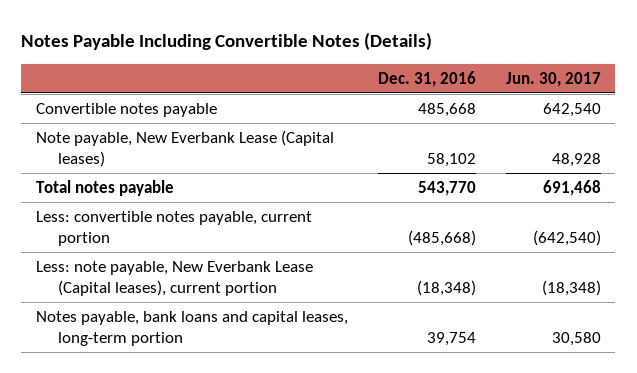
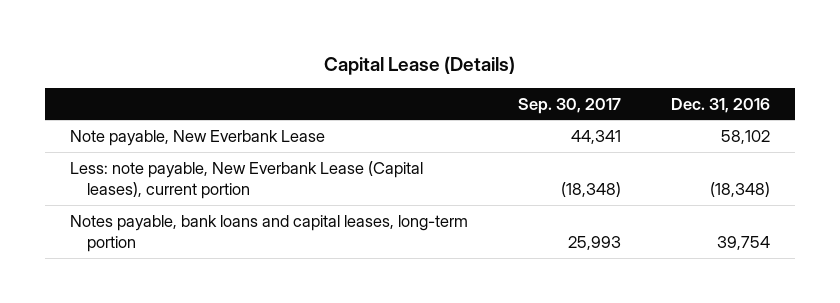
[21,32,433,51] Notes Payable Including Convertible Notes (Details) -> [324,55,516,75] Capital Lease (Details)
[505,71,601,87] Jun. 30, 2017 -> none
none -> [518,97,622,114] Sep. 30, 2017
[36,102,218,117] Convertible notes payable -> none
[36,179,175,196] Total notes payable -> none
[36,210,313,247] Less: convertible notes payable, current portion -> none
[36,129,335,168] Note payable, New Everbank Lease (Capital leases) -> [70,129,326,146] Note payable, New Everbank Lease

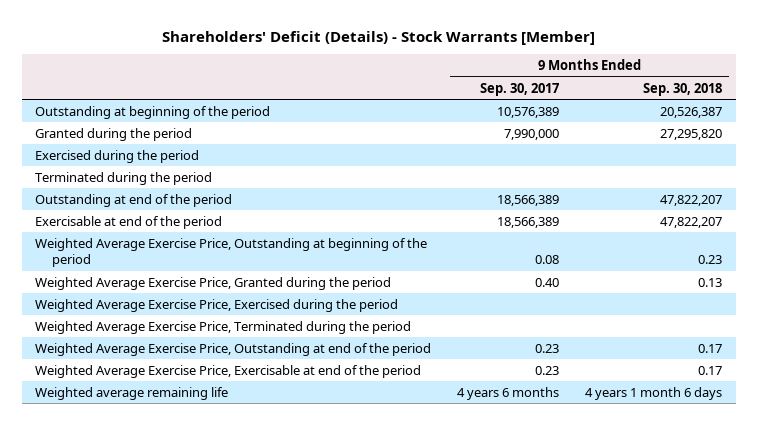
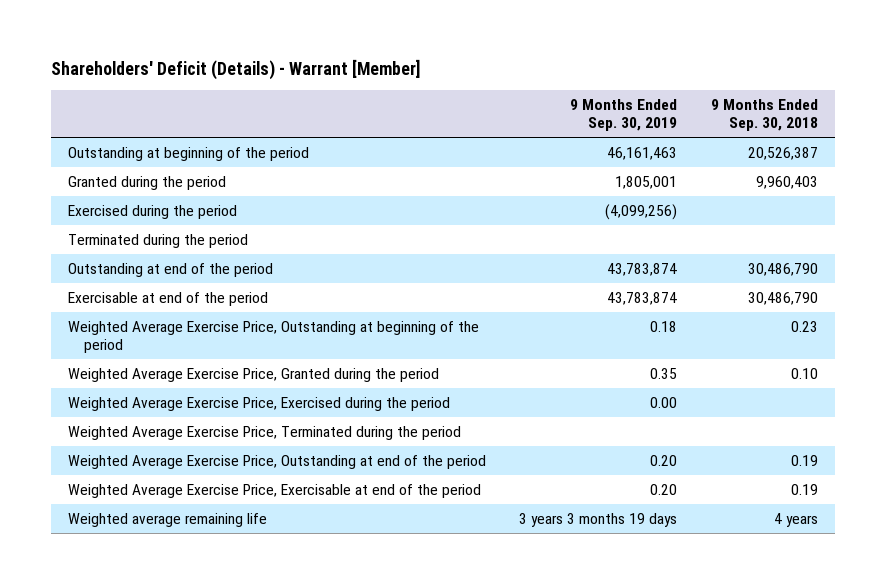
[161,30,595,45] Shareholders' Deficit (Details) - Stock Warrants [Member] -> [50,58,420,80] Shareholders' Deficit (Details) - Warrant [Member]
[480,82,560,96] Sep. 30, 2017 -> none
none -> [570,99,678,132] 9 Months Ended Sep. 30, 2019
[660,128,723,140] 27,295,820 -> [755,176,818,190] 9,960,403
[660,194,723,206] 47,822,207 -> [747,263,818,277] 30,486,790
[660,216,723,228] 47,822,207 -> [747,292,818,306] 30,486,790
[698,277,723,287] 0.13 -> [790,368,818,380] 0.10
[698,343,723,353] 0.17 -> [790,455,818,467] 0.19
[698,365,723,375] 0.17 -> [790,484,818,496] 0.19
[585,386,723,400] 4 years 1 month 6 days -> [773,513,818,528] 4 years

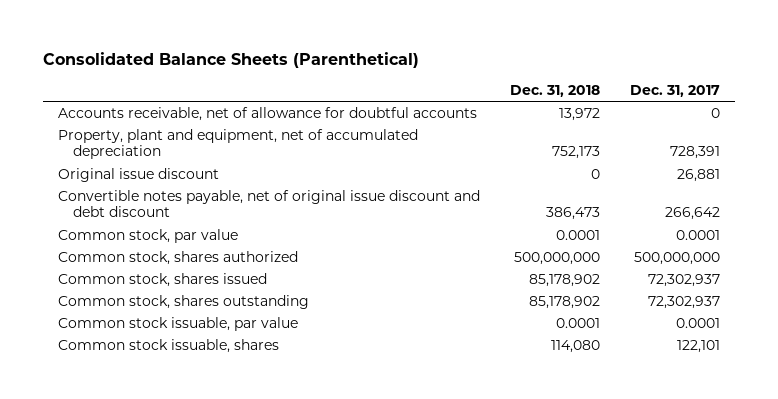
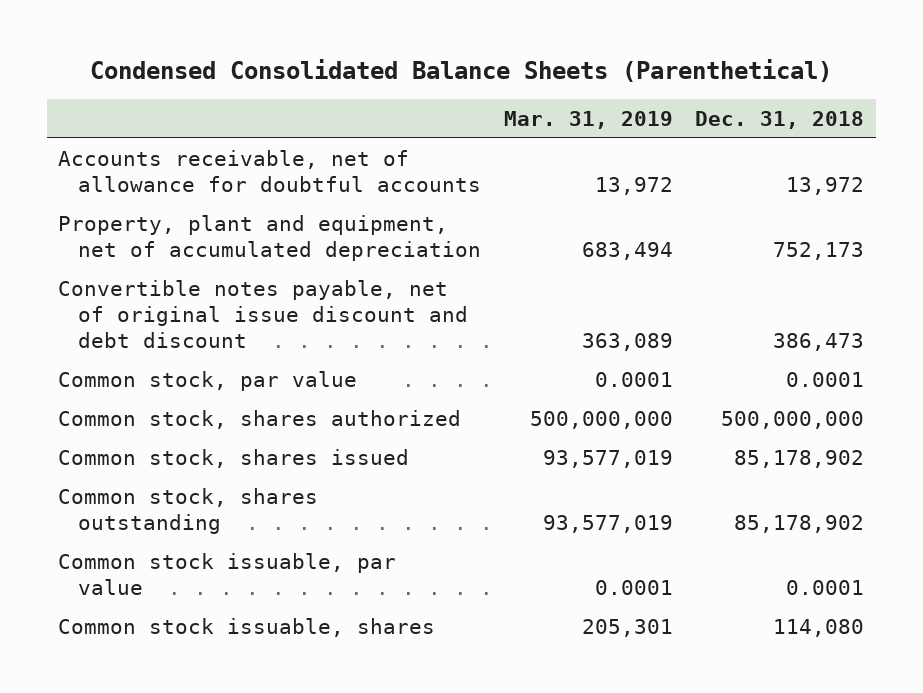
[43,51,420,68] Consolidated Balance Sheets (Parenthetical) -> [90,58,833,82] Condensed Consolidated Balance Sheets (Parenthetical)
[629,84,720,97] Dec. 31, 2017 -> none
none -> [503,110,673,129] Mar. 31, 2019
[58,168,220,183] Original issue discount -> none

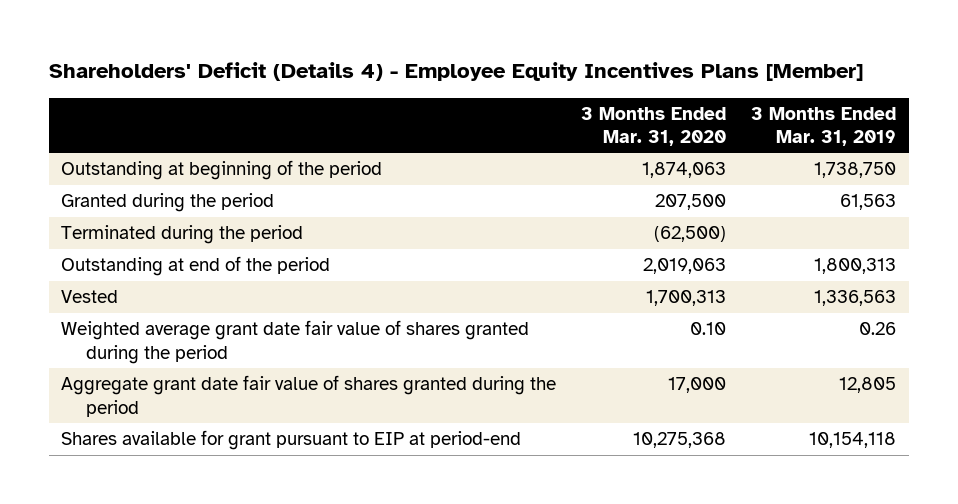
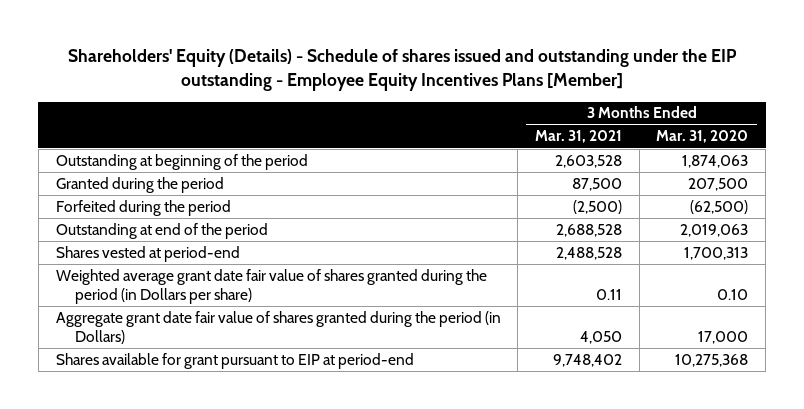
[48,62,863,82] Shareholders' Deficit (Details 4) - Employee Equity Incentives Plans [Member] -> [67,49,737,92] Shareholders' Equity (Details) - Schedule of shares issued and outstanding under the EIP outstanding - Employee Equity Incentives Plans [Member]
[751,106,897,147] 3 Months Ended Mar. 31, 2019 -> none
none -> [534,130,622,144] Mar. 31, 2021
[61,225,304,245] Terminated during the period -> [55,199,231,216] Forfeited during the period
[61,290,119,304] Vested -> [55,245,240,262] Shares vested at period-end
[61,320,530,364] Weighted average grant date fair value of shares granted during the period -> [55,268,487,304] Weighted average grant date fair value of shares granted during the period (in Dollars per share)
[61,375,557,417] Aggregate grant date fair value of shares granted during the period -> [55,310,501,344] Aggregate grant date fair value of shares granted during the period (in Dollars)

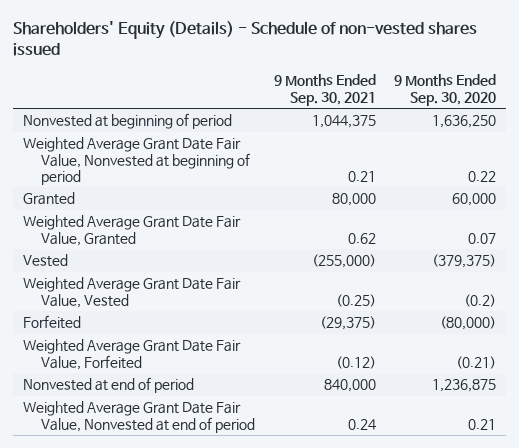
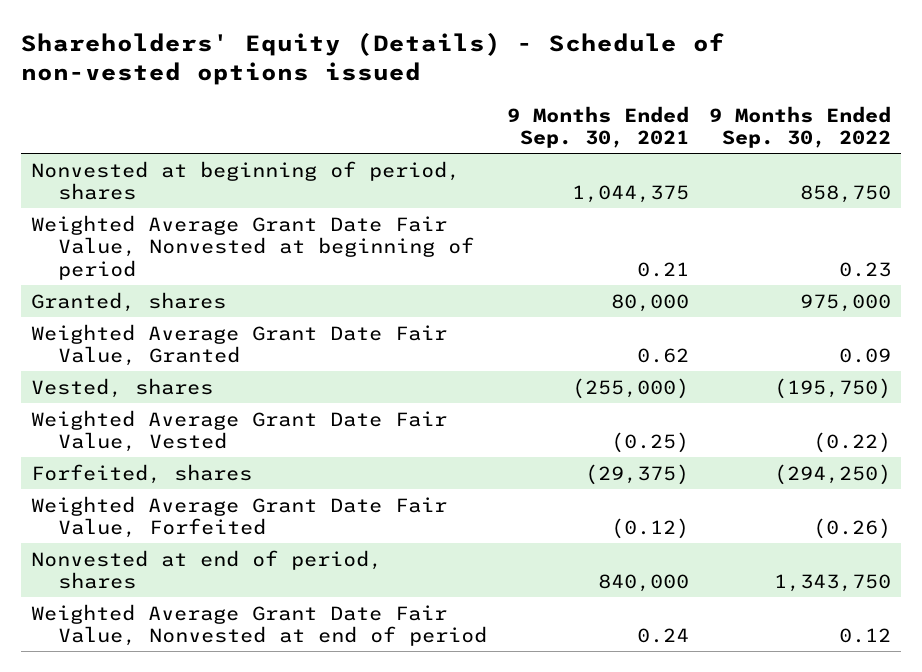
[13,21,478,57] Shareholders' Equity (Details) - Schedule of non-vested shares issued -> [21,31,726,85] Shareholders' Equity (Details) - Schedule of non-vested options issued
[394,74,497,106] 9 Months Ended Sep. 30, 2020 -> none
none -> [708,105,891,149] 9 Months Ended Sep. 30, 2022
[22,113,232,130] Nonvested at beginning of period -> [31,160,461,201] Nonvested at beginning of period, shares
[22,192,75,206] Granted -> [31,291,227,312] Granted, shares
[22,254,68,268] Vested -> [31,377,214,398] Vested, shares
[22,315,81,330] Forfeited -> [31,463,253,484] Forfeited, shares
[22,377,194,394] Nonvested at end of period -> [31,549,383,590] Nonvested at end of period, shares

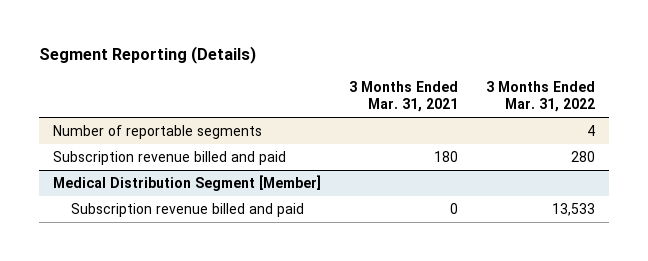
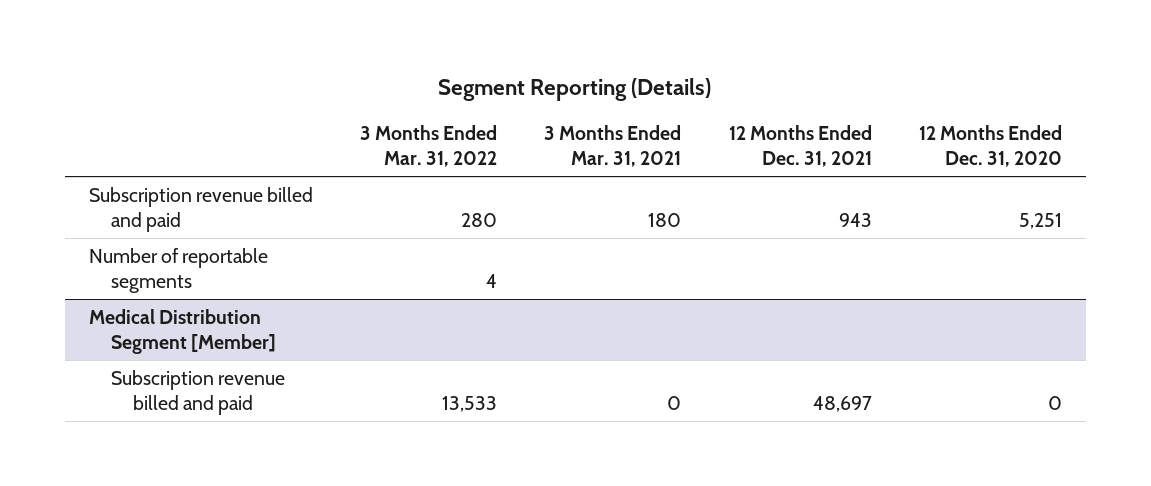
none -> [728,124,872,167] 12 Months Ended Dec. 31, 2021
none -> [919,124,1063,167] 12 Months Ended Dec. 31, 2020
[52,125,262,140] Number of reportable segments -> [88,247,268,293] Number of reportable segments

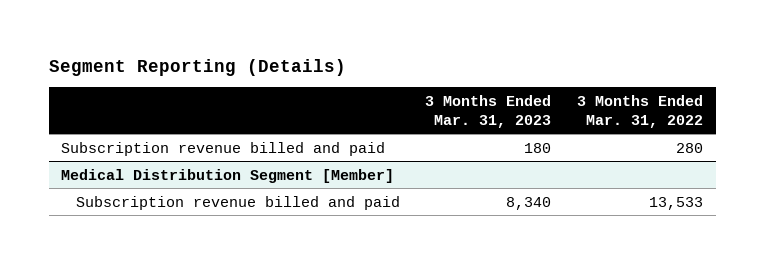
[544,124,682,167] 3 Months Ended Mar. 31, 2021 -> none
[728,124,872,167] 12 Months Ended Dec. 31, 2021 -> none
[919,124,1063,167] 12 Months Ended Dec. 31, 2020 -> none
none -> [425,95,552,128] 3 Months Ended Mar. 31, 2023
[88,247,268,293] Number of reportable segments -> none

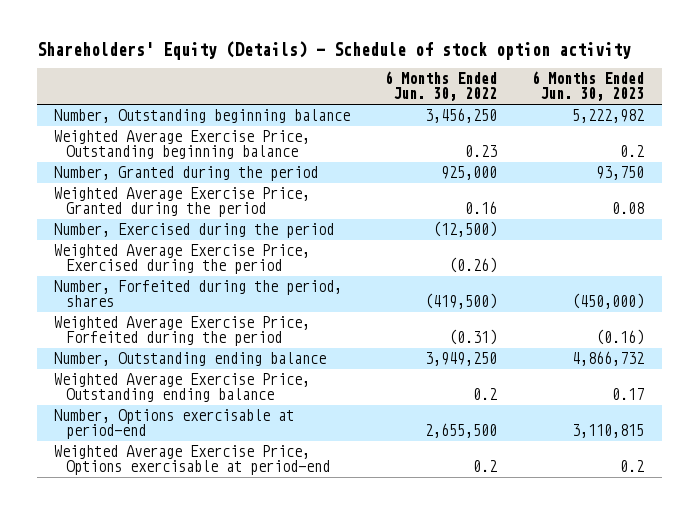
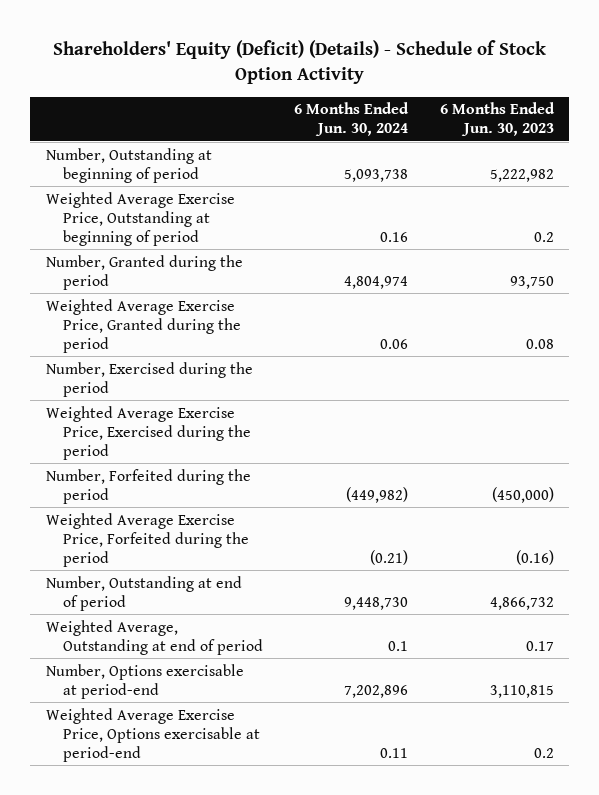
[36,40,631,60] Shareholders' Equity (Details) - Schedule of stock option activity -> [52,40,546,85] Shareholders' Equity (Deficit) (Details) - Schedule of Stock Option Activity
[385,71,498,102] 6 Months Ended Jun. 30, 2022 -> none
none -> [294,102,410,137] 6 Months Ended Jun. 30, 2024
[54,109,351,124] Number, Outstanding beginning balance -> [45,147,212,183] Number, Outstanding at beginning of period
[54,130,311,160] Weighted Average Exercise Price, Outstanding beginning balance -> [45,191,235,246] Weighted Average Exercise Price, Outstanding at beginning of period
[54,280,343,308] Number, Forfeited during the period, shares -> [45,468,251,504] Number, Forfeited during the period
[54,352,327,367] Number, Outstanding ending balance -> [45,575,242,611] Number, Outstanding at end of period
[54,373,311,403] Weighted Average Exercise Price, Outstanding ending balance -> [45,619,263,655] Weighted Average, Outstanding at end of period

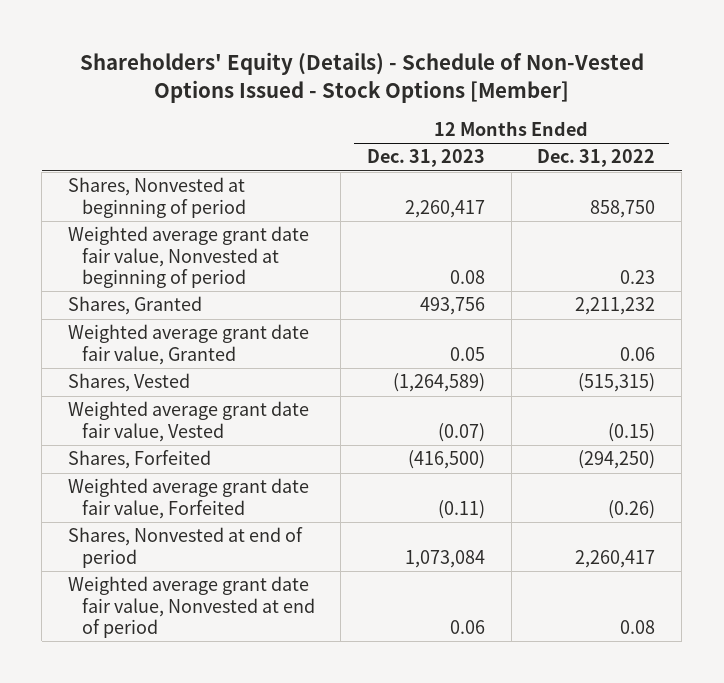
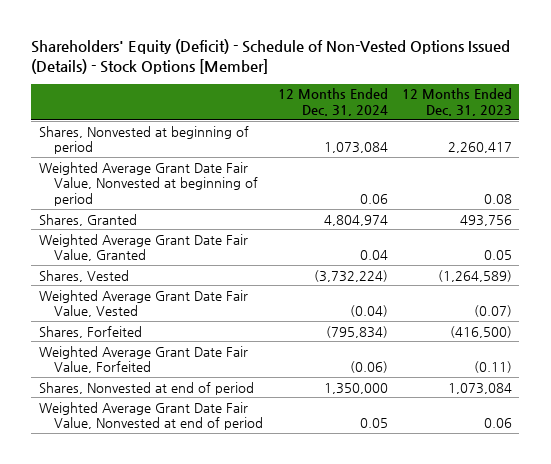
[79,51,644,103] Shareholders' Equity (Details) - Schedule of Non-Vested Options Issued - Stock Options [Member] -> [31,39,511,74] Shareholders' Equity (Deficit) - Schedule of Non-Vested Options Issued (Details) - Stock Options [Member]
[537,149,656,168] Dec. 31, 2022 -> none
none -> [277,88,388,116] 12 Months Ended Dec. 31, 2024
[68,226,310,289] Weighted average grant date fair value, Nonvested at beginning of period -> [38,161,259,207] Weighted Average Grant Date Fair Value, Nonvested at beginning of period
[68,324,310,365] Weighted average grant date fair value, Granted -> [38,233,248,262] Weighted Average Grant Date Fair Value, Granted
[68,401,310,442] Weighted average grant date fair value, Vested -> [38,289,248,318] Weighted Average Grant Date Fair Value, Vested
[68,478,310,519] Weighted average grant date fair value, Forfeited -> [38,345,248,374] Weighted Average Grant Date Fair Value, Forfeited
[68,576,315,639] Weighted average grant date fair value, Nonvested at end of period -> [38,401,264,431] Weighted Average Grant Date Fair Value, Nonvested at end of period

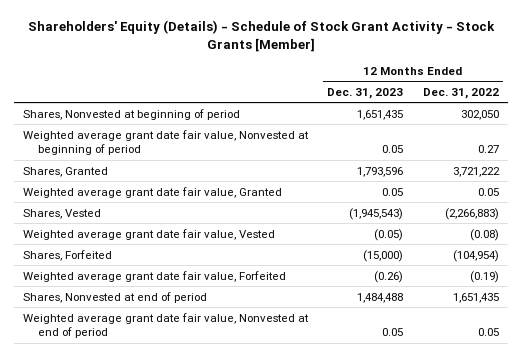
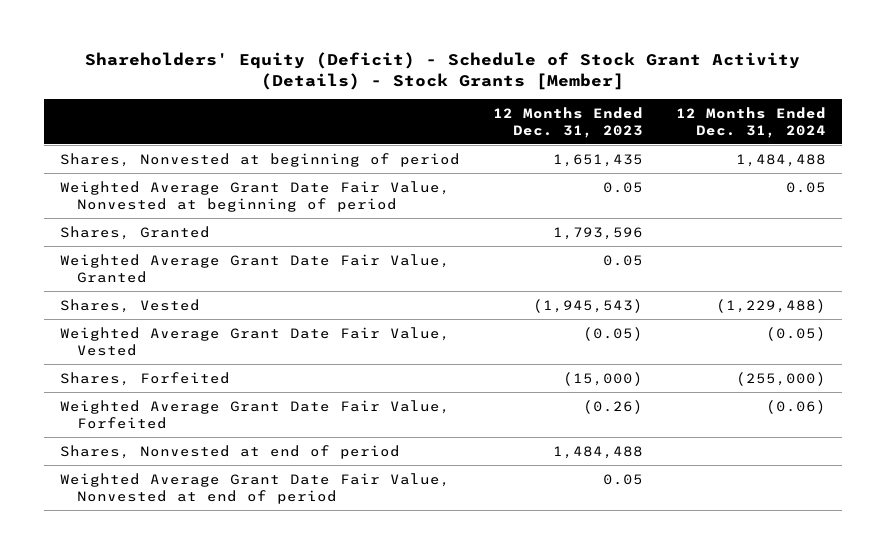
[27,20,495,52] Shareholders' Equity (Details) - Schedule of Stock Grant Activity - Stock Grants [Member] -> [84,51,800,90] Shareholders' Equity (Deficit) - Schedule of Stock Grant Activity (Details) - Stock Grants [Member]
[422,87,499,99] Dec. 31, 2022 -> none
none -> [675,106,826,138] 12 Months Ended Dec. 31, 2024
[23,129,310,156] Weighted average grant date fair value, Nonvested at beginning of period -> [60,180,451,212] Weighted Average Grant Date Fair Value, Nonvested at beginning of period
[23,186,283,198] Weighted average grant date fair value, Granted -> [60,253,451,283] Weighted Average Grant Date Fair Value, Granted
[23,228,276,240] Weighted average grant date fair value, Vested -> [60,326,451,356] Weighted Average Grant Date Fair Value, Vested
[23,270,287,282] Weighted average grant date fair value, Forfeited -> [60,399,451,429] Weighted Average Grant Date Fair Value, Forfeited
[23,312,310,339] Weighted average grant date fair value, Nonvested at end of period -> [60,472,451,504] Weighted Average Grant Date Fair Value, Nonvested at end of period

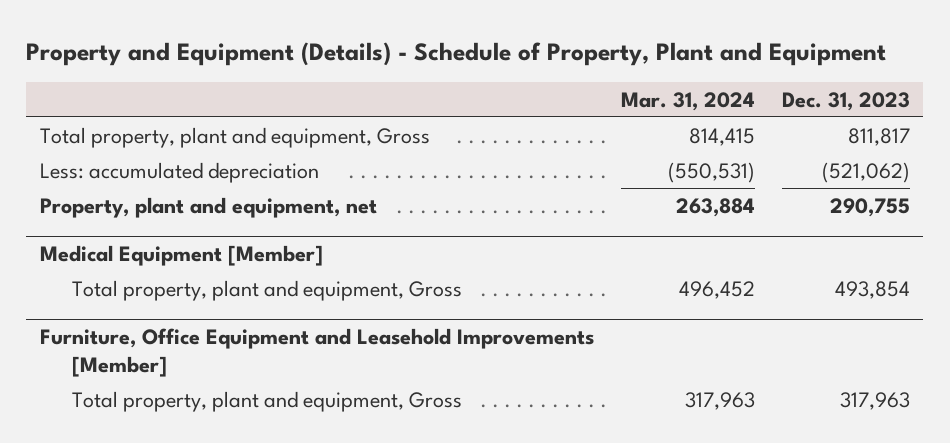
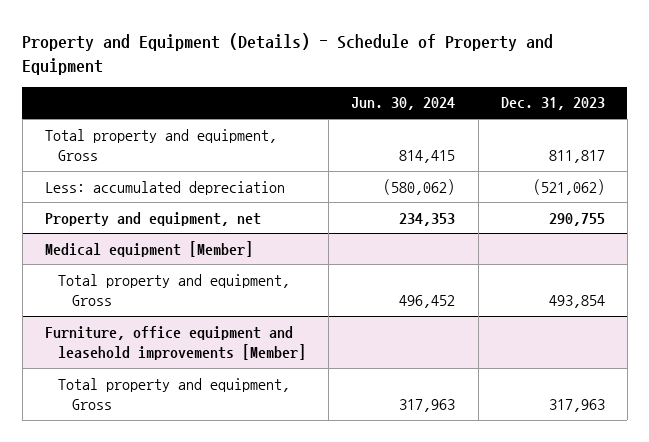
[26,42,887,67] Property and Equipment (Details) - Schedule of Property, Plant and Equipment -> [22,32,554,76] Property and Equipment (Details) - Schedule of Property and Equipment
[620,91,755,111] Mar. 31, 2024 -> none
none -> [351,97,456,111] Jun. 30, 2024
[39,126,430,148] Total property, plant and equipment, Gross -> [44,128,277,162] Total property and equipment, Gross
[39,196,377,218] Property, plant and equipment, net -> [44,211,261,226] Property and equipment, net
[39,245,323,267] Medical Equipment [Member] -> [44,240,253,257] Medical equipment [Member]
[71,279,462,301] Total property, plant and equipment, Gross -> [58,273,291,307] Total property and equipment, Gross
[39,328,594,377] Furniture, Office Equipment and Leasehold Improvements [Member] -> [44,325,307,361] Furniture, office equipment and leasehold improvements [Member]
[71,390,462,412] Total property, plant and equipment, Gross -> [58,377,291,411] Total property and equipment, Gross

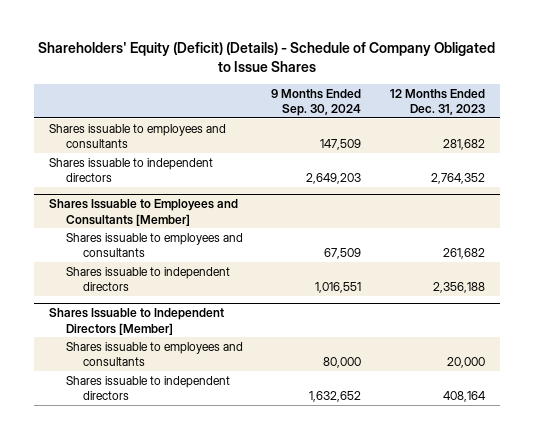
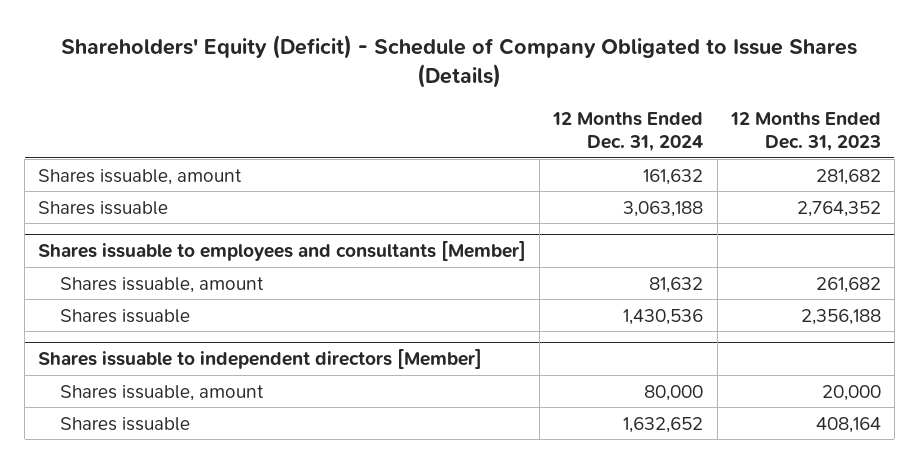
[37,42,495,73] Shareholders' Equity (Deficit) (Details) - Schedule of Company Obligated to Issue Shares -> [61,34,858,89] Shareholders' Equity (Deficit) - Schedule of Company Obligated to Issue Shares (Details)
[271,89,362,117] 9 Months Ended Sep. 30, 2024 -> none
none -> [552,111,704,151] 12 Months Ended Dec. 31, 2024
[48,123,226,148] Shares issuable to employees and consultants -> [38,168,243,185] Shares issuable, amount
[48,157,213,182] Shares issuable to independent directors -> [38,200,169,215] Shares issuable
[48,199,238,226] Shares Issuable to Employees and Consultants [Member] -> [38,241,527,262] Shares issuable to employees and consultants [Member]
[65,232,243,257] Shares issuable to employees and consultants -> [59,276,264,293] Shares issuable, amount
[65,266,230,291] Shares issuable to independent directors -> [59,308,190,323] Shares issuable
[48,308,224,335] Shares Issuable to Independent Directors [Member] -> [38,349,483,370] Shares issuable to independent directors [Member]
[65,341,243,366] Shares issuable to employees and consultants -> [59,384,264,401] Shares issuable, amount
[65,375,230,400] Shares issuable to independent directors -> [59,416,190,431] Shares issuable

